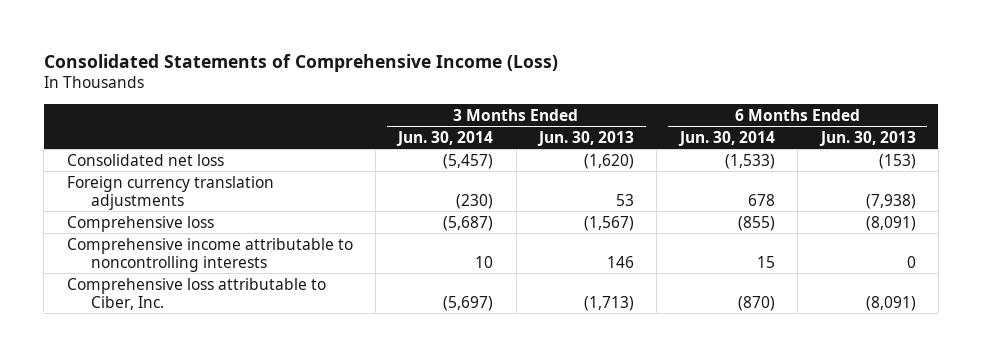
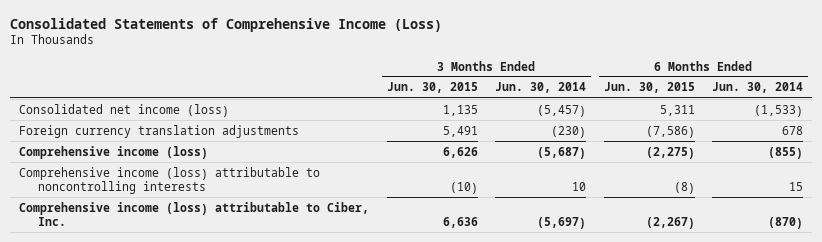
[537,130,635,146] Jun. 30, 2013 -> none
[818,130,916,146] Jun. 30, 2013 -> none
none -> [386,82,478,94] Jun. 30, 2015
none -> [603,82,695,94] Jun. 30, 2015
[66,153,224,166] Consolidated net loss -> [19,103,230,117] Consolidated net income (loss)
[66,215,214,232] Comprehensive loss -> [19,145,209,159] Comprehensive income (loss)
[66,237,353,272] Comprehensive income attributable to noncontrolling interests -> [19,166,321,195] Comprehensive income (loss) attributable to noncontrolling interests
[66,277,326,310] Comprehensive loss attributable to Ciber, Inc. -> [19,201,370,227] Comprehensive income (loss) attributable to Ciber, Inc.

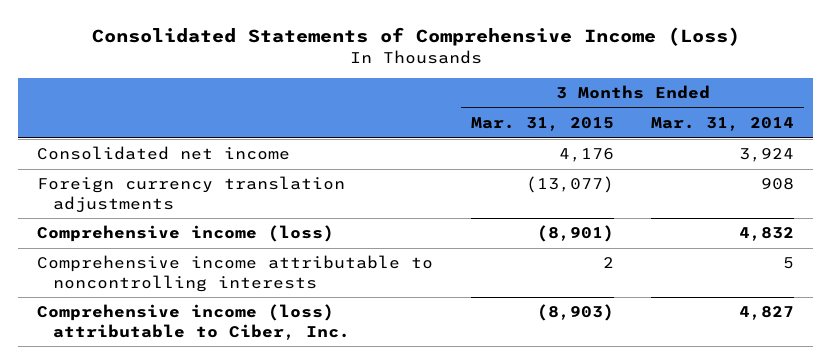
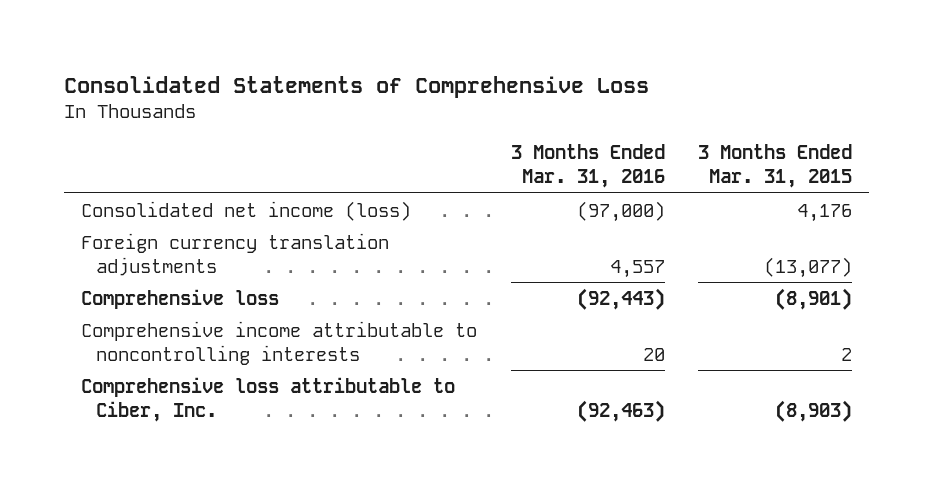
[91,27,740,47] Consolidated Statements of Comprehensive Income (Loss) -> [64,76,650,99] Consolidated Statements of Comprehensive Loss
[651,117,795,132] Mar. 31, 2014 -> none
none -> [510,144,665,189] 3 Months Ended Mar. 31, 2016
[37,146,291,161] Consolidated net income -> [81,200,412,221] Consolidated net income (loss)
[37,225,335,243] Comprehensive income (loss) -> [81,288,280,309] Comprehensive loss
[37,304,350,340] Comprehensive income (loss) attributable to Ciber, Inc. -> [81,376,456,422] Comprehensive loss attributable to Ciber, Inc.

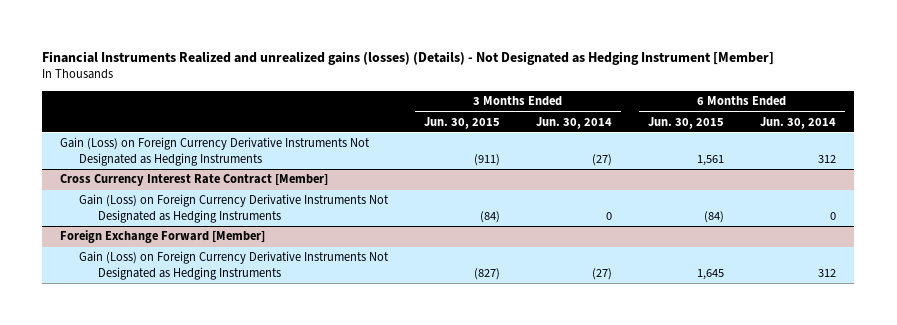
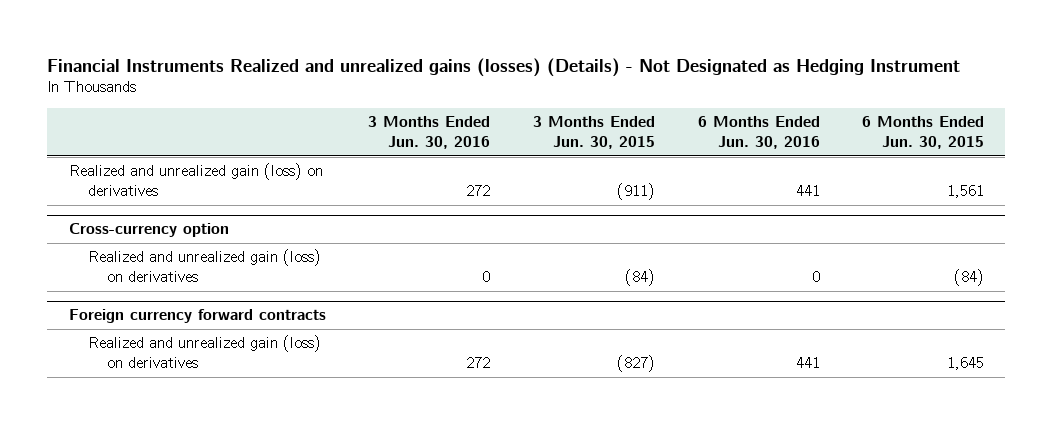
[42,50,775,65] Financial Instruments Realized and unrealized gains (losses) (Details) - Not Designated as Hedging Instrument [Member] -> [47,57,961,77] Financial Instruments Realized and unrealized gains (losses) (Details) - Not Designated as Hedging Instrument
[536,116,613,129] Jun. 30, 2014 -> none
[760,116,837,129] Jun. 30, 2014 -> none
none -> [368,116,491,150] 3 Months Ended Jun. 30, 2016
none -> [697,116,820,150] 6 Months Ended Jun. 30, 2016
[60,137,371,167] Gain (Loss) on Foreign Currency Derivative Instruments Not Designated as Hedging Instruments -> [68,163,323,197] Realized and unrealized gain (loss) on derivatives
[60,174,329,187] Cross Currency Interest Rate Contract [Member] -> [68,223,229,238] Cross-currency option
[79,194,390,224] Gain (Loss) on Foreign Currency Derivative Instruments Not Designated as Hedging Instruments -> [87,249,321,283] Realized and unrealized gain (loss) on derivatives
[60,230,266,244] Foreign Exchange Forward [Member] -> [68,309,326,324] Foreign currency forward contracts
[79,251,390,281] Gain (Loss) on Foreign Currency Derivative Instruments Not Designated as Hedging Instruments -> [87,335,321,369] Realized and unrealized gain (loss) on derivatives

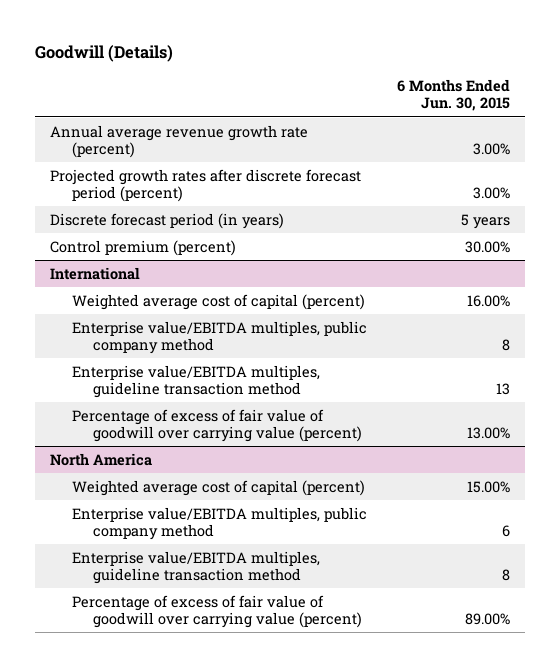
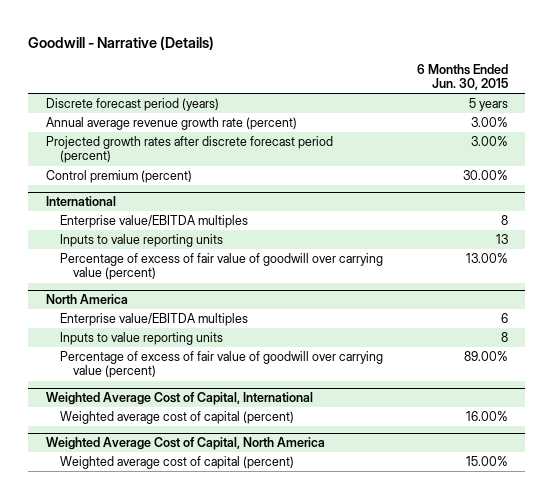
[35,44,174,62] Goodwill (Details) -> [28,35,215,50] Goodwill - Narrative (Details)
none -> [45,98,219,112] Discrete forecast period (years)
[50,212,285,229] Discrete forecast period (in years) -> none
[71,293,365,310] Weighted average cost of capital (percent) -> none
[71,320,367,355] Enterprise value/EBITDA multiples, public company method -> [59,215,248,229] Enterprise value/EBITDA multiples
[71,364,320,399] Enterprise value/EBITDA multiples, guideline transaction method -> [59,234,223,248] Inputs to value reporting units
[71,479,365,496] Weighted average cost of capital (percent) -> none
[71,506,367,541] Enterprise value/EBITDA multiples, public company method -> [59,313,248,327] Enterprise value/EBITDA multiples
[71,550,320,585] Enterprise value/EBITDA multiples, guideline transaction method -> [59,332,223,346] Inputs to value reporting units
none -> [45,392,313,406] Weighted Average Cost of Capital, International
none -> [59,411,294,425] Weighted average cost of capital (percent)
none -> [45,437,325,451] Weighted Average Cost of Capital, North America
none -> [59,456,294,470] Weighted average cost of capital (percent)

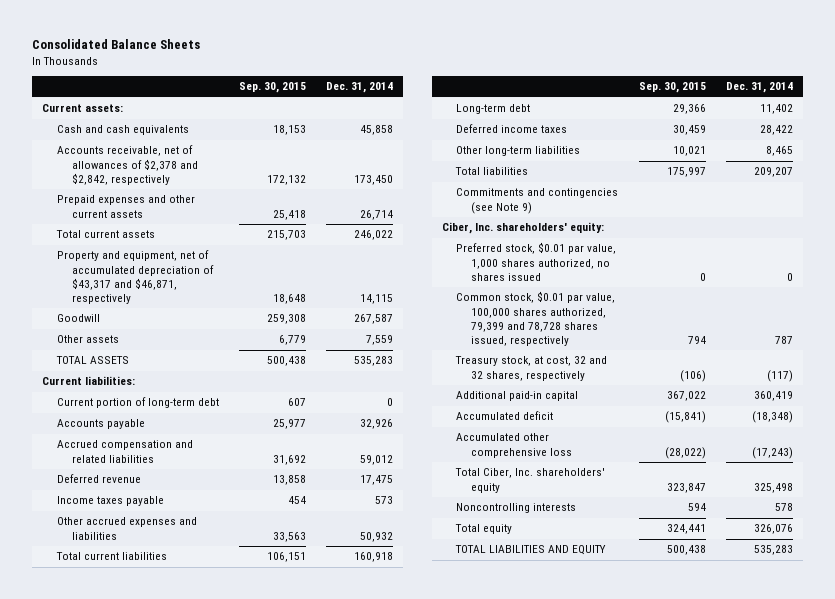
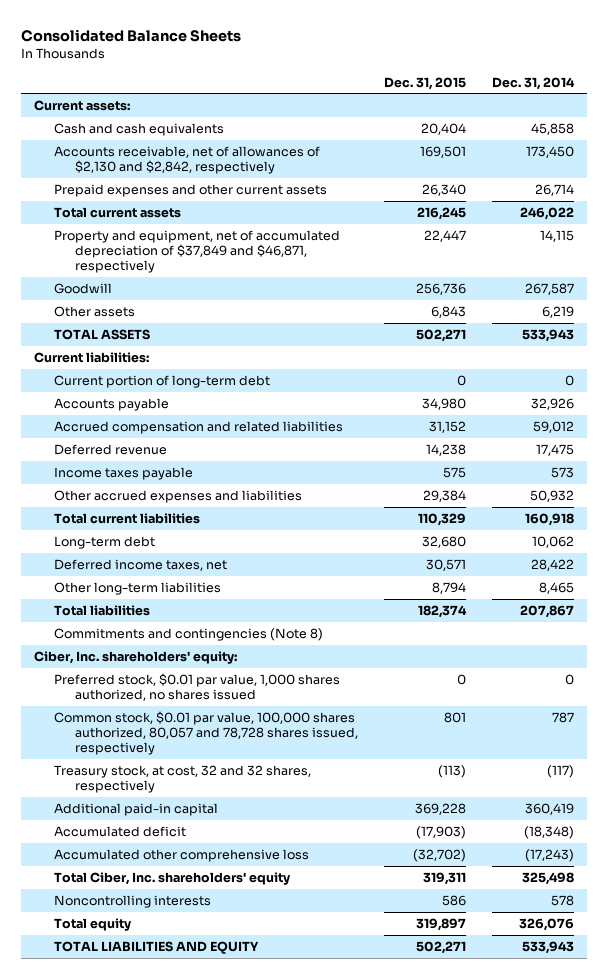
[238,82,306,94] Sep. 30, 2015 -> none
none -> [383,76,466,90] Dec. 31, 2015
[56,145,198,185] Accounts receivable, net of allowances of $2,378 and $2,842, respectively -> [54,145,321,174] Accounts receivable, net of allowances of $2,130 and $2,842, respectively
[56,250,214,304] Property and equipment, net of accumulated depreciation of $43,317 and $46,871, respectively -> [54,229,341,273] Property and equipment, net of accumulated depreciation of $37,849 and $46,871, respectively
[366,335,394,346] 7,559 -> [542,305,575,318] 6,219
[354,356,394,367] 535,283 -> [522,328,575,342] 533,943
[759,104,793,115] 11,402 -> [532,535,575,548] 10,062
[456,124,568,134] Deferred income taxes -> [54,558,228,571] Deferred income taxes, net
[753,167,793,178] 209,207 -> [520,604,575,618] 207,867
[456,188,619,214] Commitments and contingencies (see Note 9) -> [54,627,324,641] Commitments and contingencies (Note 8)
[456,291,616,346] Common stock, $0.01 par value, 100,000 shares authorized, 79,399 and 78,728 shares issued, respectively -> [54,710,358,755] Common stock, $0.01 par value, 100,000 shares authorized, 80,057 and 78,728 shares issued, respectively
[753,545,793,556] 535,283 -> [522,940,575,954] 533,943

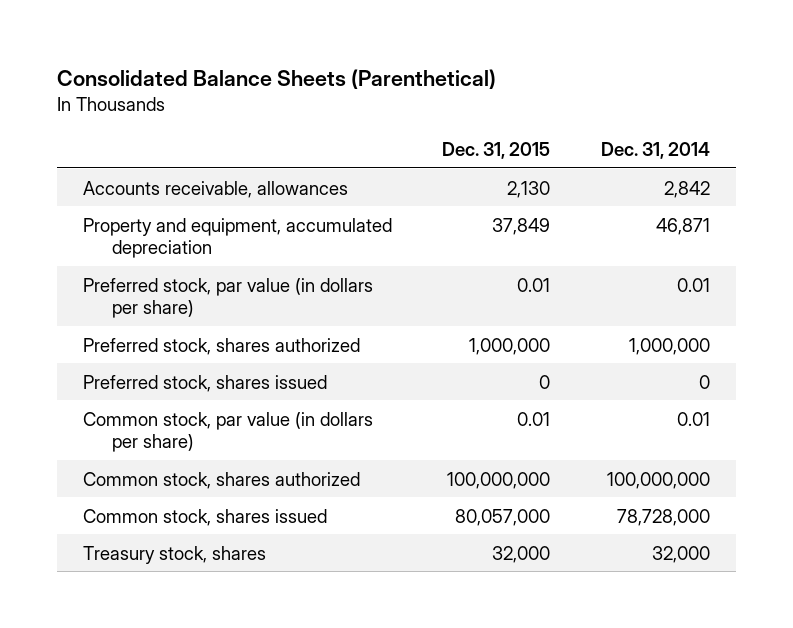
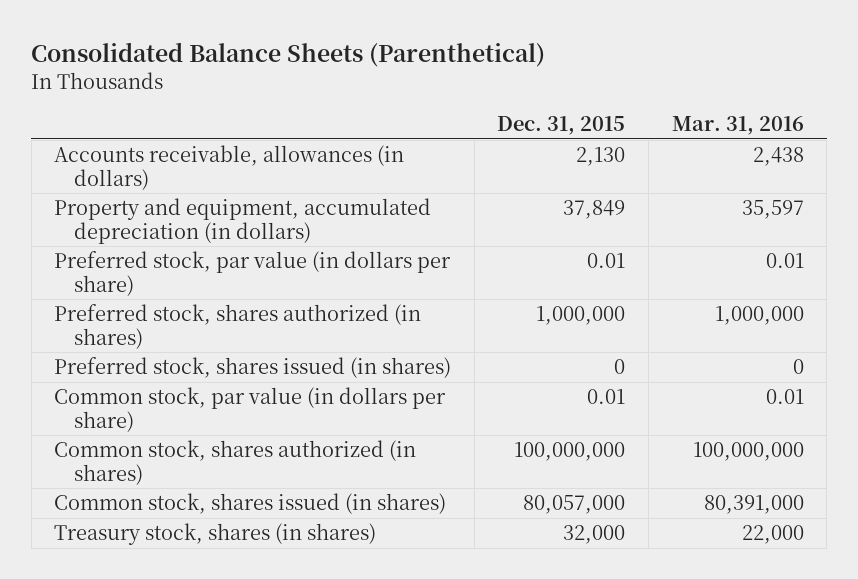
[601,141,711,159] Dec. 31, 2014 -> none
none -> [671,115,804,135] Mar. 31, 2016
[82,180,348,198] Accounts receivable, allowances -> [54,145,405,190] Accounts receivable, allowances (in dollars)
[82,217,392,259] Property and equipment, accumulated depreciation -> [54,198,432,244] Property and equipment, accumulated depreciation (in dollars)
[82,337,360,355] Preferred stock, shares authorized -> [54,304,422,349] Preferred stock, shares authorized (in shares)
[82,374,327,392] Preferred stock, shares issued -> [54,357,452,379] Preferred stock, shares issued (in shares)
[82,471,360,489] Common stock, shares authorized -> [54,440,417,485] Common stock, shares authorized (in shares)
[82,508,327,526] Common stock, shares issued -> [54,493,447,515] Common stock, shares issued (in shares)
[82,545,266,564] Treasury stock, shares -> [54,523,377,546] Treasury stock, shares (in shares)

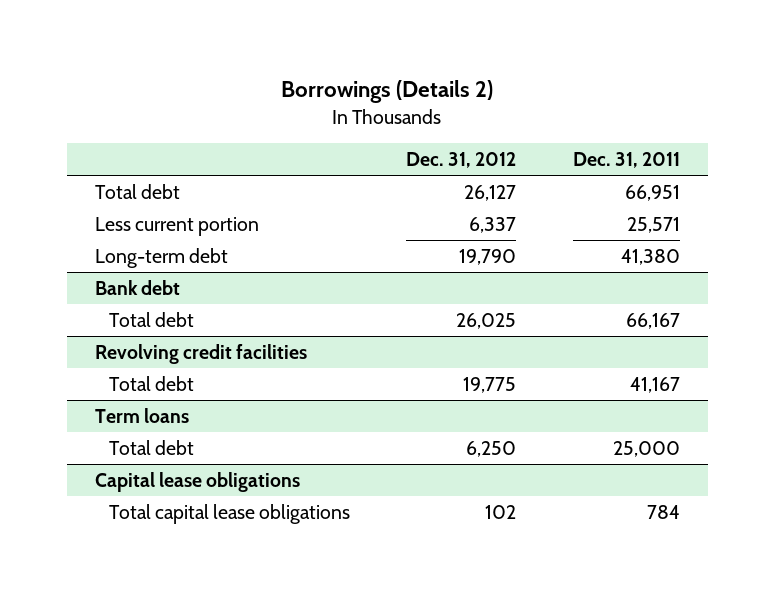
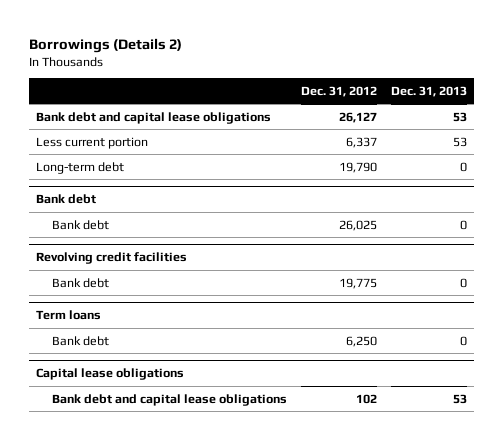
[572,152,680,169] Dec. 31, 2011 -> none
none -> [391,86,468,98] Dec. 31, 2013
[94,183,180,199] Total debt -> [36,111,272,124] Bank debt and capital lease obligations
[108,311,194,327] Total debt -> [51,219,109,230] Bank debt
[108,375,194,391] Total debt -> [51,277,109,288] Bank debt
[108,439,194,455] Total debt -> [51,335,109,346] Bank debt
[108,503,350,524] Total capital lease obligations -> none
none -> [51,393,287,406] Bank debt and capital lease obligations

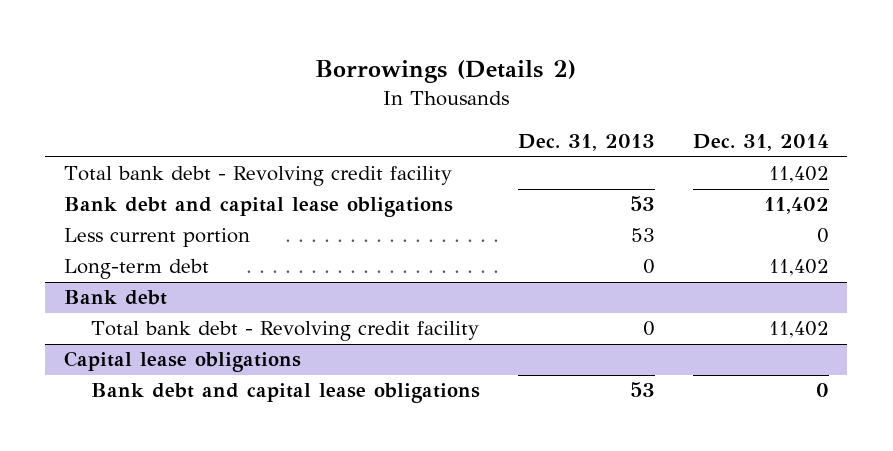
[300,86,377,98] Dec. 31, 2012 -> none
none -> [692,134,829,152] Dec. 31, 2014
none -> [64,166,453,187] Total bank debt - Revolving credit facility
[36,252,188,265] Revolving credit facilities -> none
[51,277,109,288] Bank debt -> none
[36,310,102,321] Term loans -> none
[51,335,109,346] Bank debt -> none
[51,219,109,230] Bank debt -> [91,321,480,342] Total bank debt - Revolving credit facility

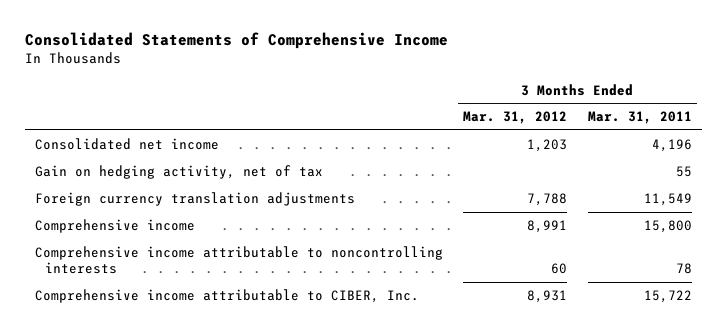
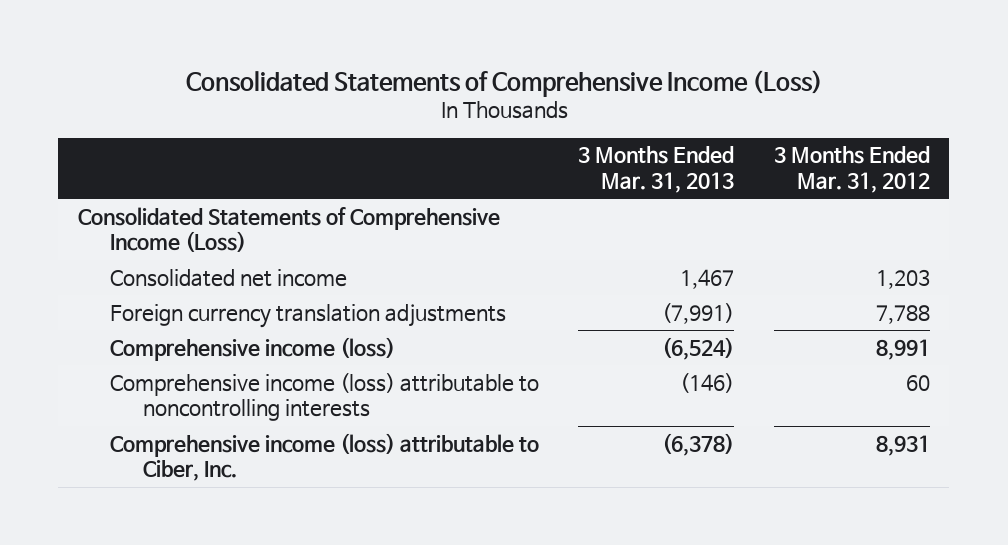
[24,32,448,50] Consolidated Statements of Comprehensive Income -> [185,69,823,97] Consolidated Statements of Comprehensive Income (Loss)
[587,111,692,125] Mar. 31, 2011 -> none
none -> [578,146,735,193] 3 Months Ended Mar. 31, 2013
none -> [77,206,500,253] Consolidated Statements of Comprehensive Income (Loss)
[34,164,323,179] Gain on hedging activity, net of tax -> none
[34,218,195,233] Comprehensive income -> [110,336,396,361] Comprehensive income (loss)
[34,245,443,275] Comprehensive income attributable to noncontrolling interests -> [110,372,540,422] Comprehensive income (loss) attributable to noncontrolling interests
[34,288,419,303] Comprehensive income attributable to CIBER, Inc. -> [110,432,540,482] Comprehensive income (loss) attributable to Ciber, Inc.

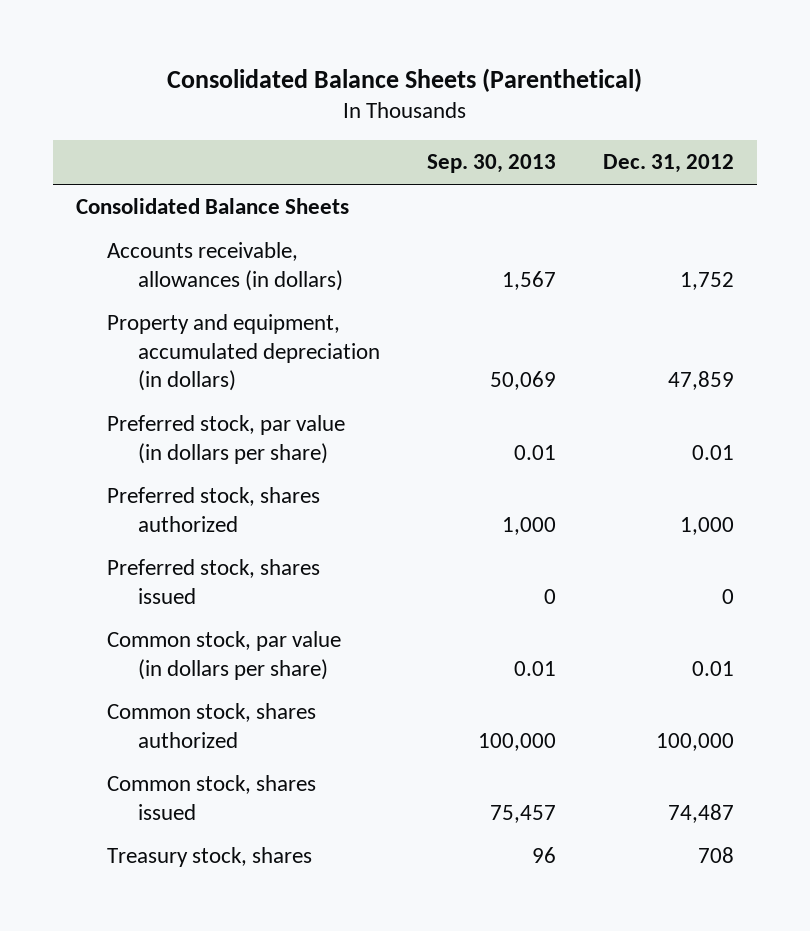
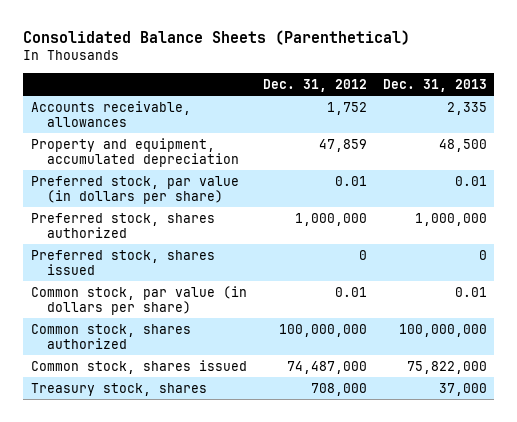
[426,154,556,174] Sep. 30, 2013 -> none
none -> [382,78,487,92] Dec. 31, 2013
[76,198,350,215] Consolidated Balance Sheets -> none
[107,242,344,291] Accounts receivable, allowances (in dollars) -> [30,100,191,127] Accounts receivable, allowances
[107,314,381,391] Property and equipment, accumulated depreciation (in dollars) -> [30,137,240,167] Property and equipment, accumulated depreciation
[679,516,734,535] 1,000 -> [294,212,367,226] 1,000,000
[655,732,734,751] 100,000 -> [278,323,367,337] 100,000,000
[667,803,734,823] 74,487 -> [286,360,367,374] 74,487,000
[697,847,734,864] 708 -> [310,382,367,396] 708,000

